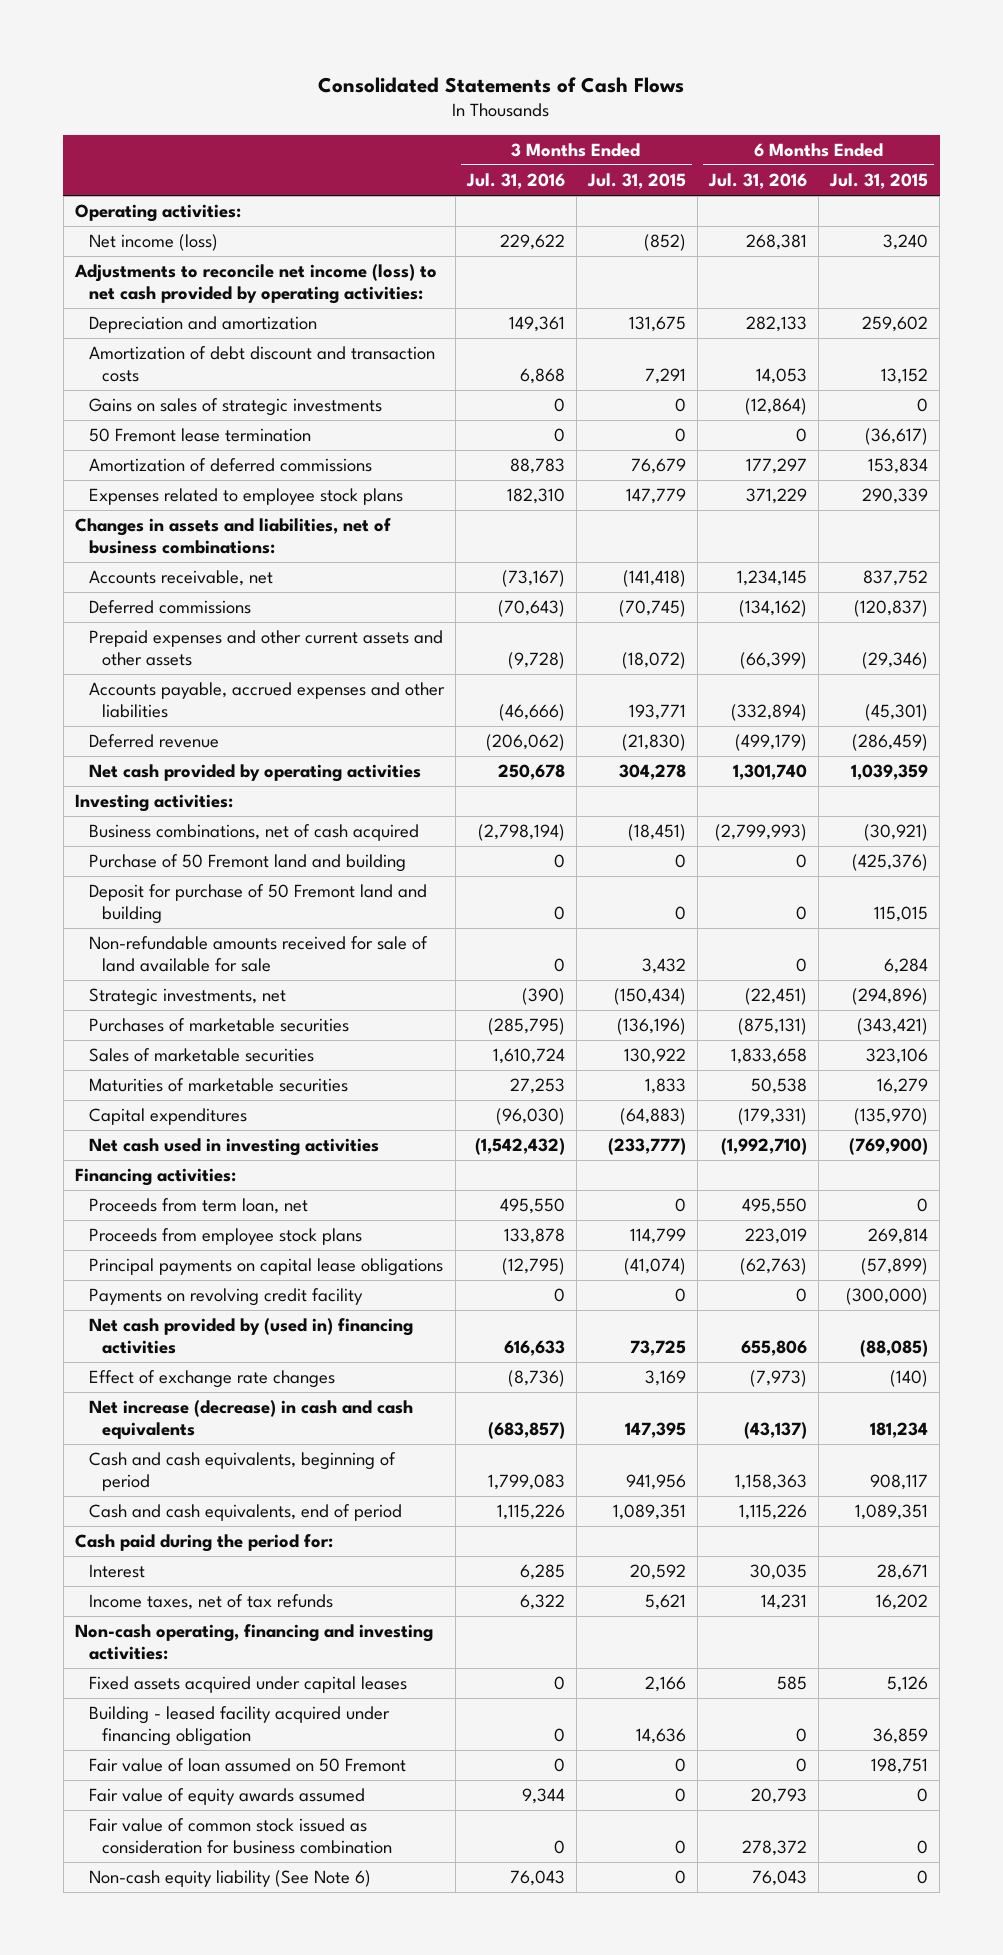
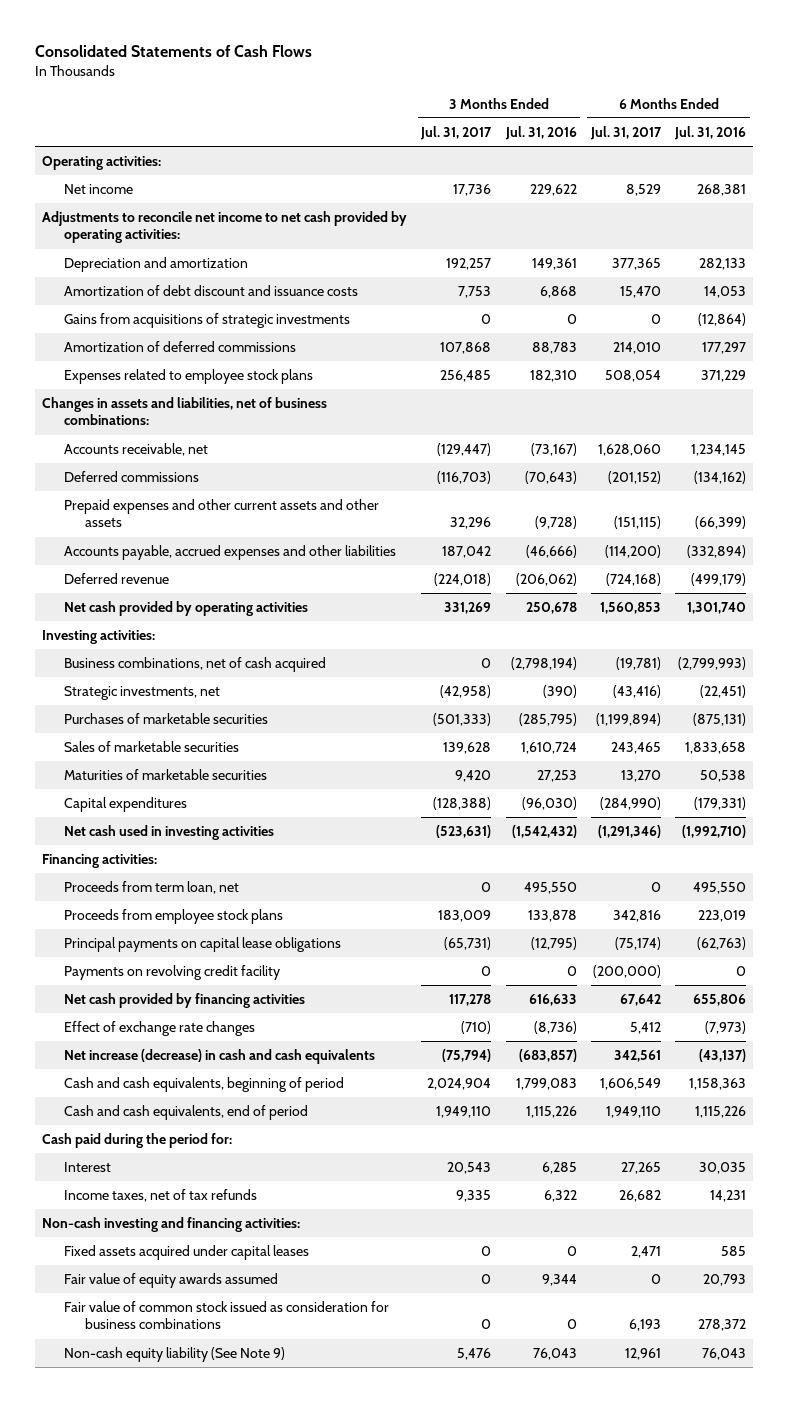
[586,173,686,190] Jul. 31, 2015 -> none
[829,173,929,190] Jul. 31, 2015 -> none
none -> [420,125,493,140] Jul. 31, 2017
none -> [589,125,662,140] Jul. 31, 2017
[88,234,218,252] Net income (loss) -> [63,184,133,195] Net income
[73,264,437,305] Adjustments to reconcile net income (loss) to net cash provided by operating activities: -> [41,211,407,244] Adjustments to reconcile net income to net cash provided by operating activities:
[88,428,311,443] 50 Fremont lease termination -> none
[88,346,435,383] Amortization of debt discount and transaction costs -> [63,285,358,297] Amortization of debt discount and issuance costs
[88,398,382,417] Gains on sales of strategic investments -> [63,313,350,329] Gains from acquisitions of strategic investments
[88,854,406,873] Purchase of 50 Fremont land and building -> none
[88,884,427,925] Deposit for purchase of 50 Fremont land and building -> none
[88,936,428,973] Non-refundable amounts received for sale of land available for sale -> none
[88,1318,413,1355] Net cash provided by (used in) financing activities -> [63,993,305,1009] Net cash provided by financing activities
[74,1624,433,1661] Non-cash operating, financing and investing activities: -> [41,1217,300,1233] Non-cash investing and financing activities:
[88,1706,390,1747] Building - leased facility acquired under financing obligation -> none
[88,1758,406,1773] Fair value of loan assumed on 50 Fremont -> none
[88,1818,393,1855] Fair value of common stock issued as consideration for business combination -> [63,1301,389,1330] Fair value of common stock issued as consideration for business combinations
[88,1870,371,1888] Non-cash equity liability (See Note 6) -> [63,1347,285,1363] Non-cash equity liability (See Note 9)

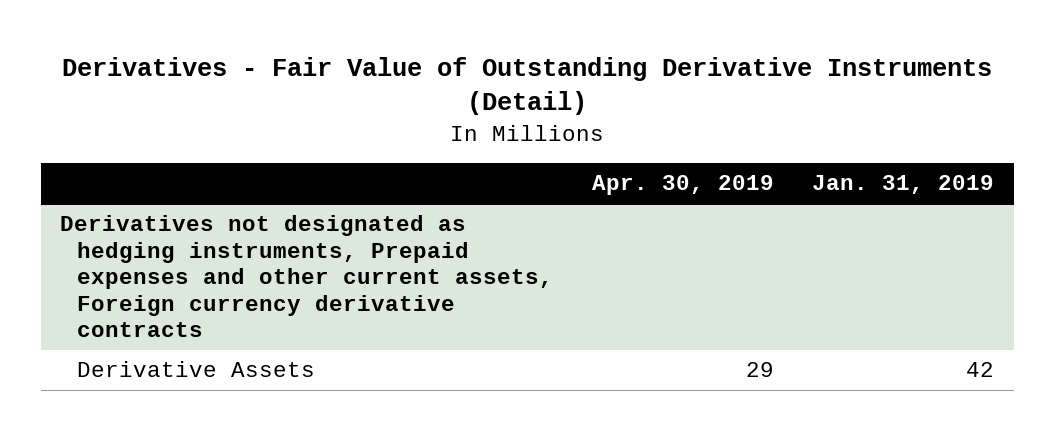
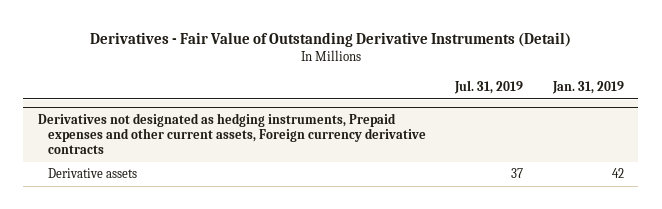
[591,175,774,196] Apr. 30, 2019 -> none
none -> [454,80,524,95] Jul. 31, 2019
[77,361,316,378] Derivative Assets -> [47,168,137,179] Derivative assets

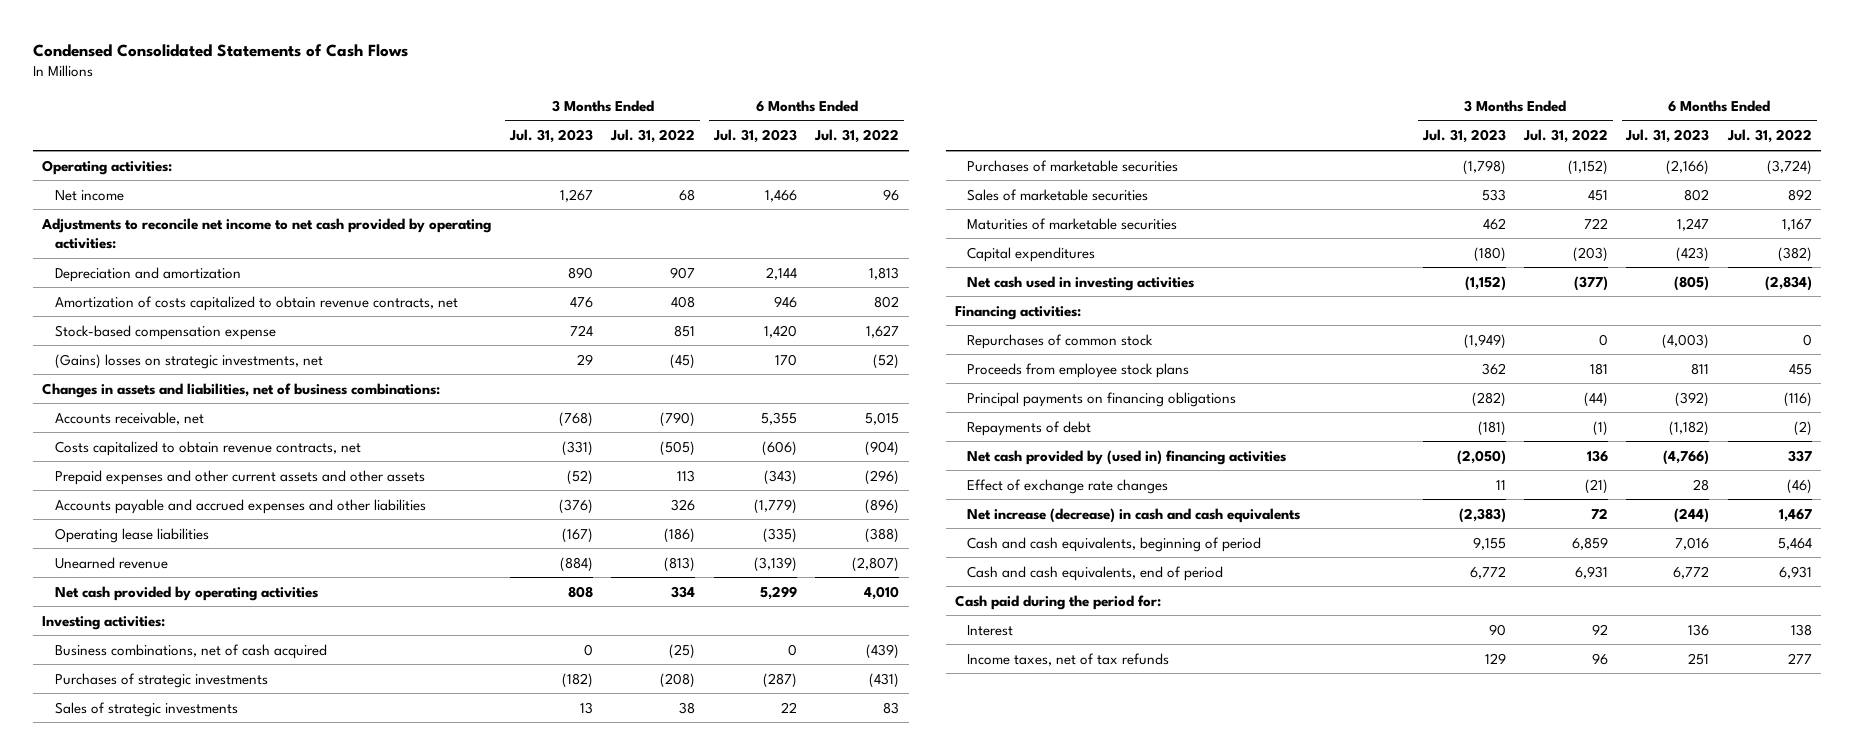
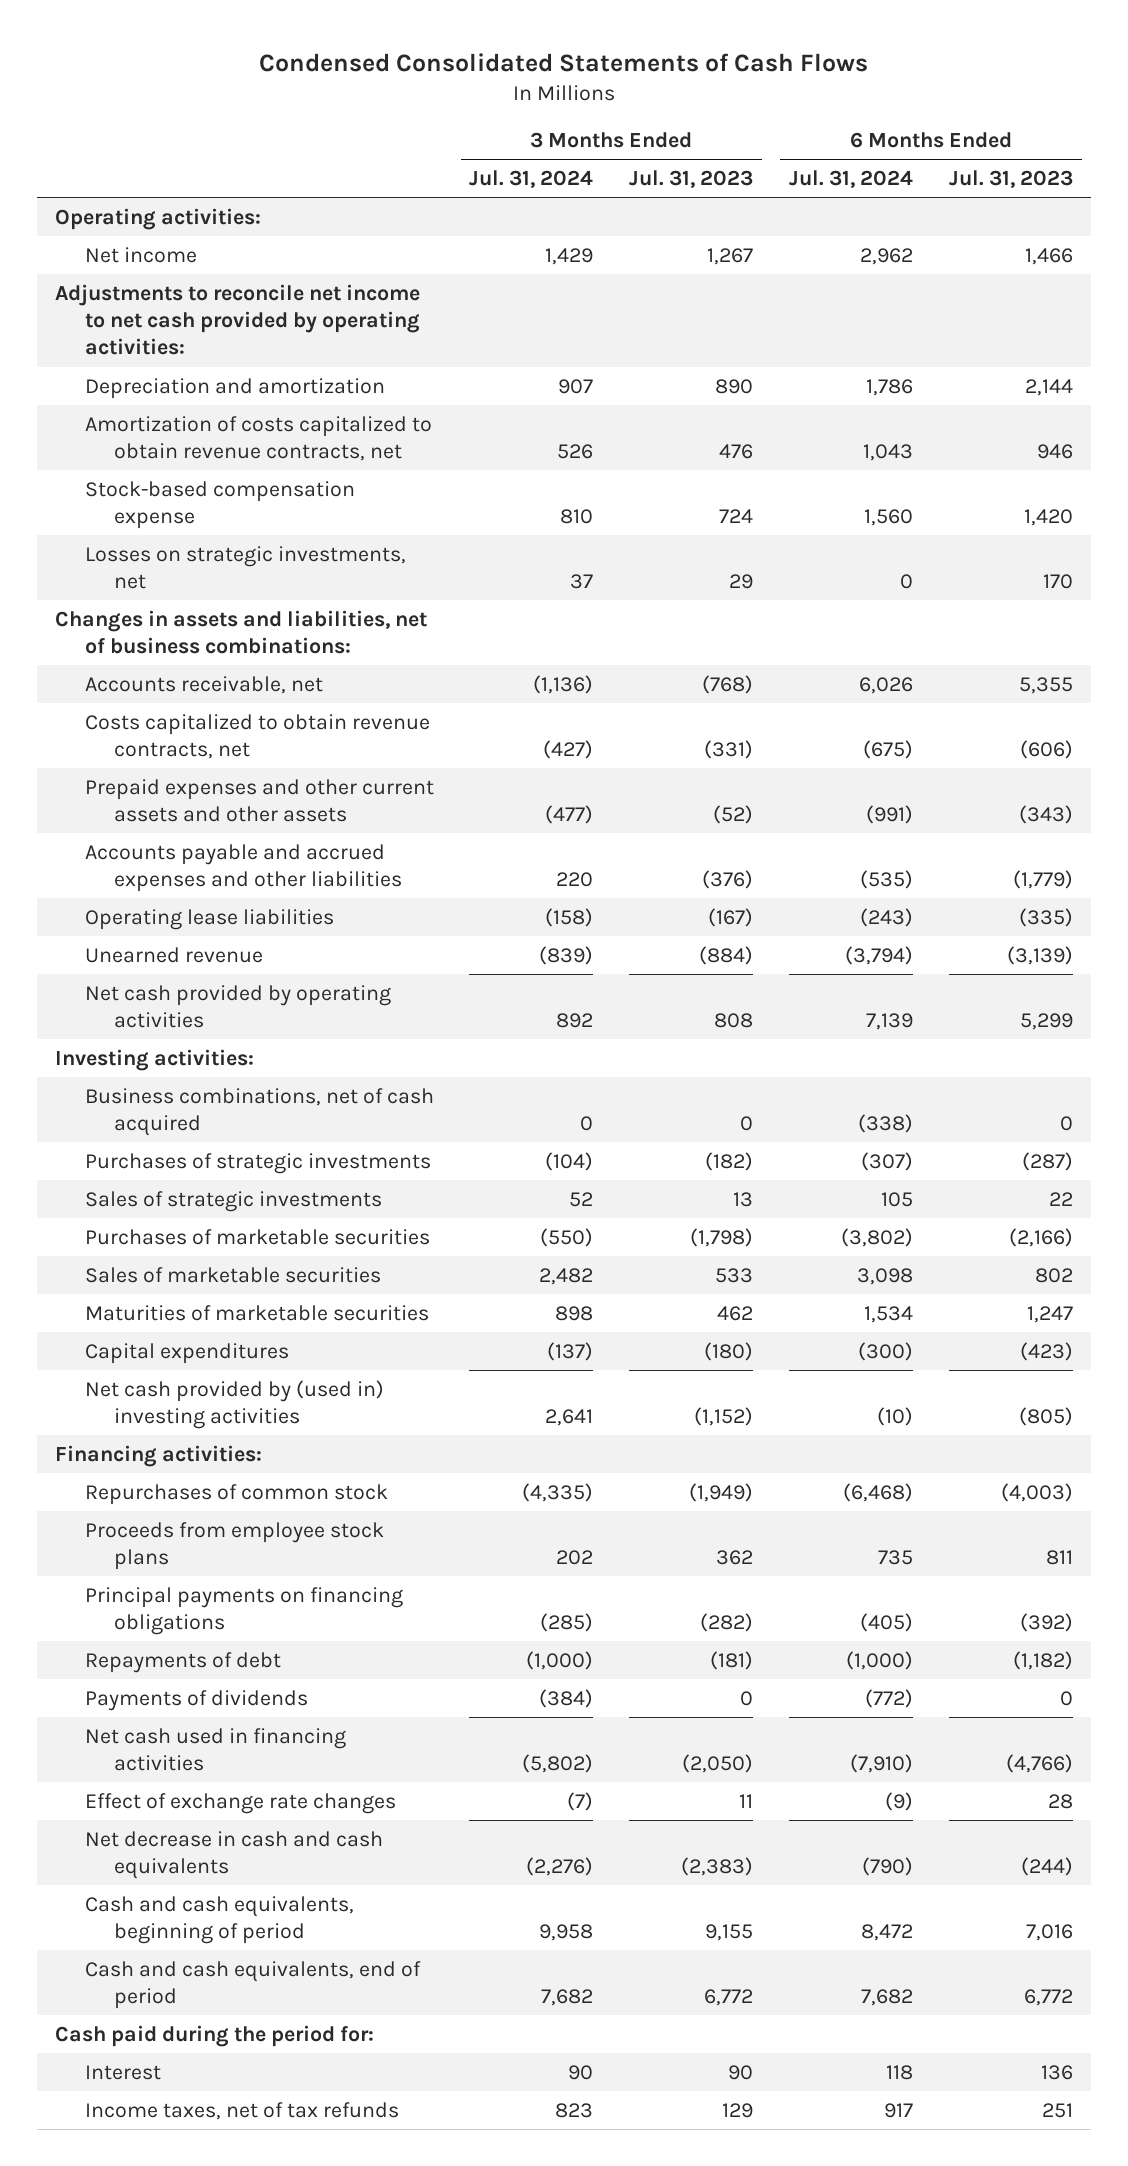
[610,129,696,144] Jul. 31, 2022 -> none
[814,129,900,144] Jul. 31, 2022 -> none
none -> [469,170,594,189] Jul. 31, 2024
none -> [788,170,913,189] Jul. 31, 2024
[54,353,323,369] (Gains) losses on strategic investments, net -> [84,545,406,590] Losses on strategic investments, net
[967,275,1195,291] Net cash used in investing activities -> [84,1379,384,1430] Net cash provided by (used in) investing activities
none -> [84,1689,308,1711] Payments of dividends
[967,449,1287,465] Net cash provided by (used in) financing activities -> [84,1727,346,1772] Net cash used in financing activities
[967,507,1301,523] Net increase (decrease) in cash and cash equivalents -> [84,1830,383,1880] Net decrease in cash and cash equivalents

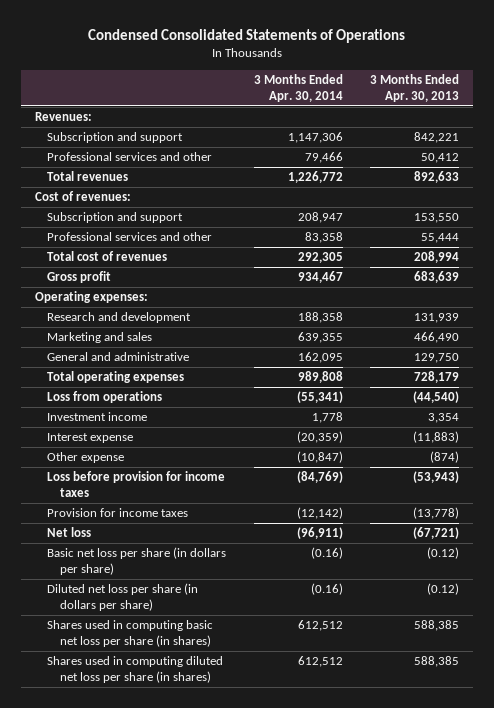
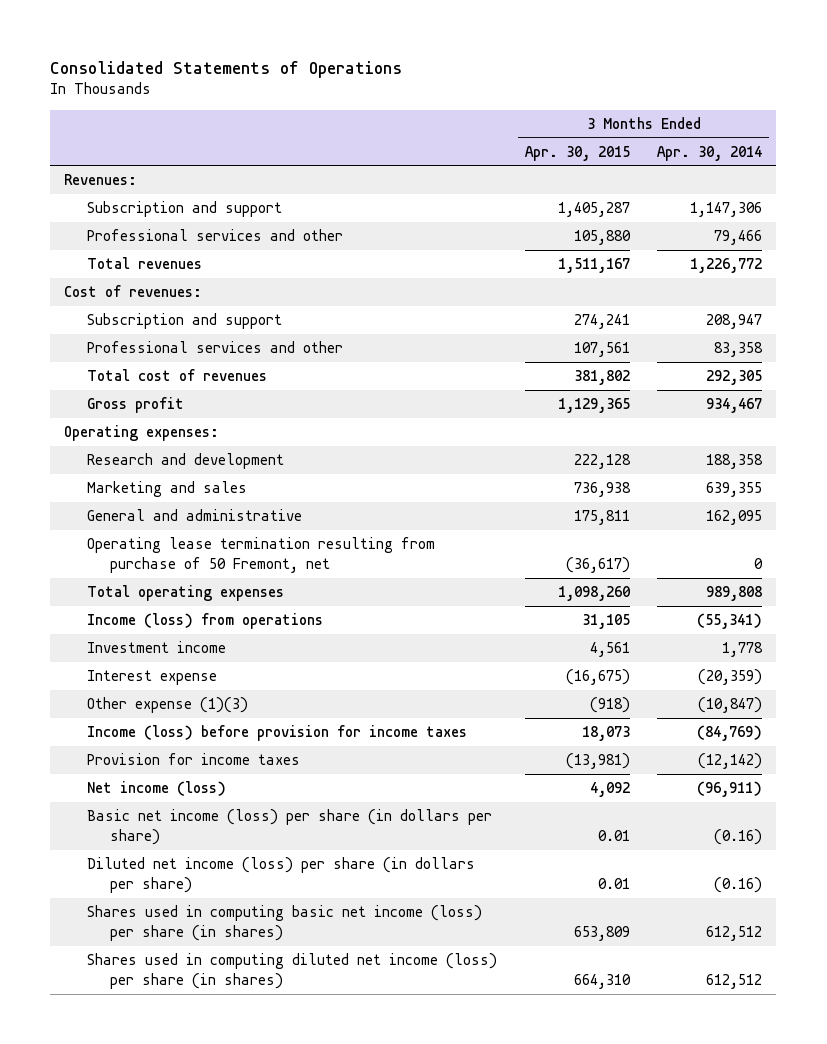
[87,29,405,44] Condensed Consolidated Statements of Operations -> [50,60,403,78] Consolidated Statements of Operations
[370,73,460,102] 3 Months Ended Apr. 30, 2013 -> none
none -> [524,145,630,161] Apr. 30, 2015
none -> [86,537,435,573] Operating lease termination resulting from purchase of 50 Fremont, net
[47,391,163,404] Loss from operations -> [86,613,323,630] Income (loss) from operations
[47,452,125,464] Other expense -> [86,697,248,714] Other expense (1)(3)
[47,471,226,498] Loss before provision for income taxes -> [86,725,467,742] Income (loss) before provision for income taxes
[47,527,92,538] Net loss -> [86,781,226,797] Net income (loss)
[47,547,227,576] Basic net loss per share (in dollars per share) -> [86,809,492,845] Basic net income (loss) per share (in dollars per share)
[47,583,199,612] Diluted net loss per share (in dollars per share) -> [86,857,475,893] Diluted net income (loss) per share (in dollars per share)
[47,620,214,648] Shares used in computing basic net loss per share (in shares) -> [86,905,482,941] Shares used in computing basic net income (loss) per share (in shares)
[47,656,224,684] Shares used in computing diluted net loss per share (in shares) -> [86,953,497,989] Shares used in computing diluted net income (loss) per share (in shares)

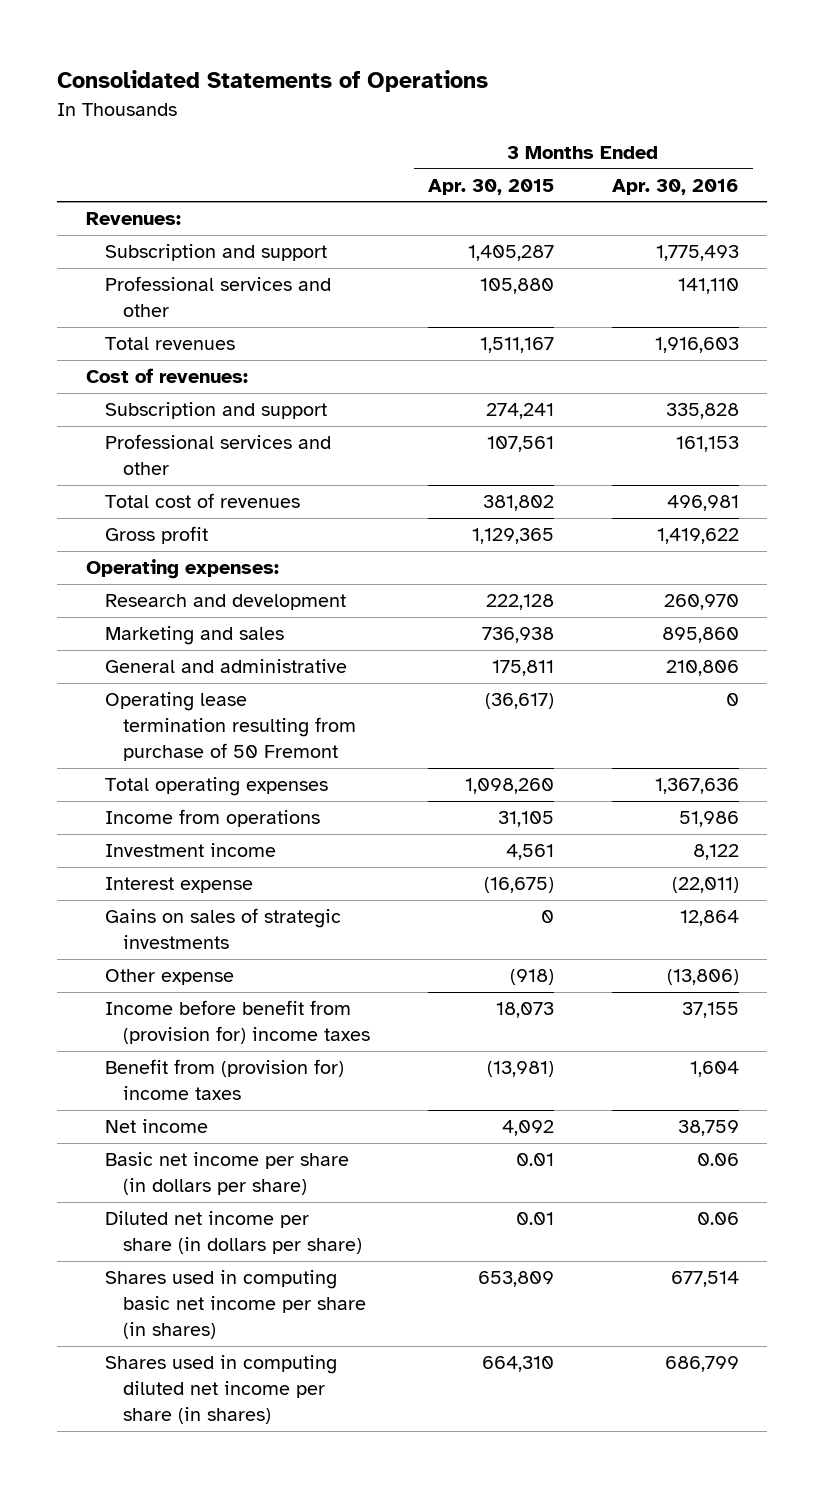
[657,145,763,161] Apr. 30, 2014 -> none
none -> [611,178,739,195] Apr. 30, 2016
[86,537,435,573] Operating lease termination resulting from purchase of 50 Fremont, net -> [104,692,357,762] Operating lease termination resulting from purchase of 50 Fremont
[86,613,323,630] Income (loss) from operations -> [104,809,320,828] Income from operations
none -> [104,908,341,950] Gains on sales of strategic investments
[86,697,248,714] Other expense (1)(3) -> [104,969,234,986] Other expense
[86,725,467,742] Income (loss) before provision for income taxes -> [104,1000,371,1045] Income before benefit from (provision for) income taxes
[86,753,300,766] Provision for income taxes -> [104,1059,344,1101] Benefit from (provision for) income taxes
[86,781,226,797] Net income (loss) -> [104,1119,208,1134] Net income
[86,809,492,845] Basic net income (loss) per share (in dollars per share) -> [104,1152,349,1196] Basic net income per share (in dollars per share)
[86,857,475,893] Diluted net income (loss) per share (in dollars per share) -> [104,1211,363,1255] Diluted net income per share (in dollars per share)
[86,905,482,941] Shares used in computing basic net income (loss) per share (in shares) -> [104,1270,367,1340] Shares used in computing basic net income per share (in shares)
[86,953,497,989] Shares used in computing diluted net income (loss) per share (in shares) -> [104,1355,337,1425] Shares used in computing diluted net income per share (in shares)

